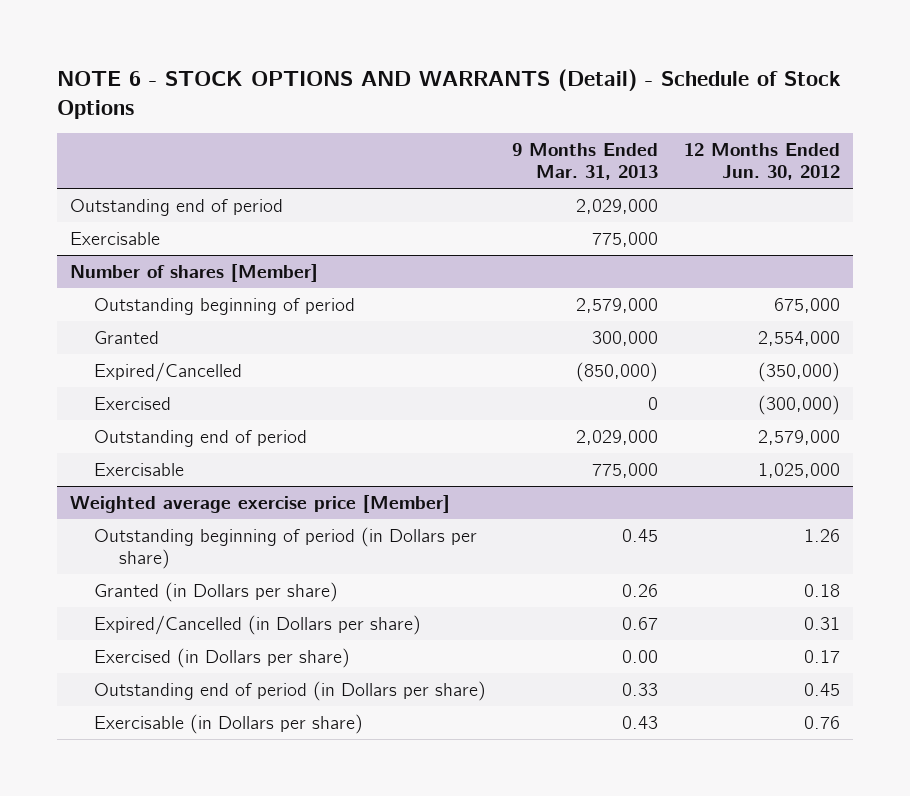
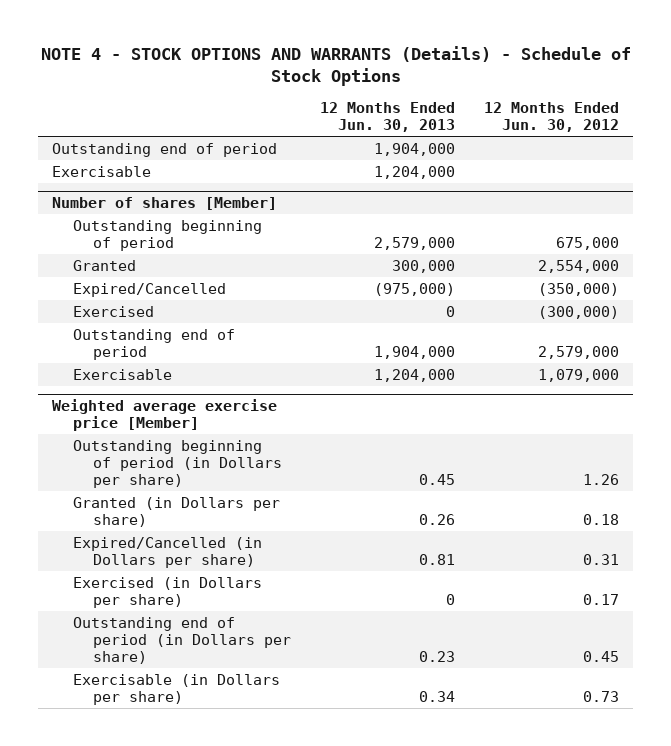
[56,68,841,119] NOTE 6 - STOCK OPTIONS AND WARRANTS (Detail) - Schedule of Stock Options -> [40,45,631,87] NOTE 4 - STOCK OPTIONS AND WARRANTS (Details) - Schedule of Stock Options
[512,143,659,181] 9 Months Ended Mar. 31, 2013 -> none
none -> [320,102,456,133] 12 Months Ended Jun. 30, 2013
[757,462,840,478] 1,025,000 -> [538,368,620,382] 1,079,000
[803,715,840,729] 0.76 -> [583,690,620,702] 0.73

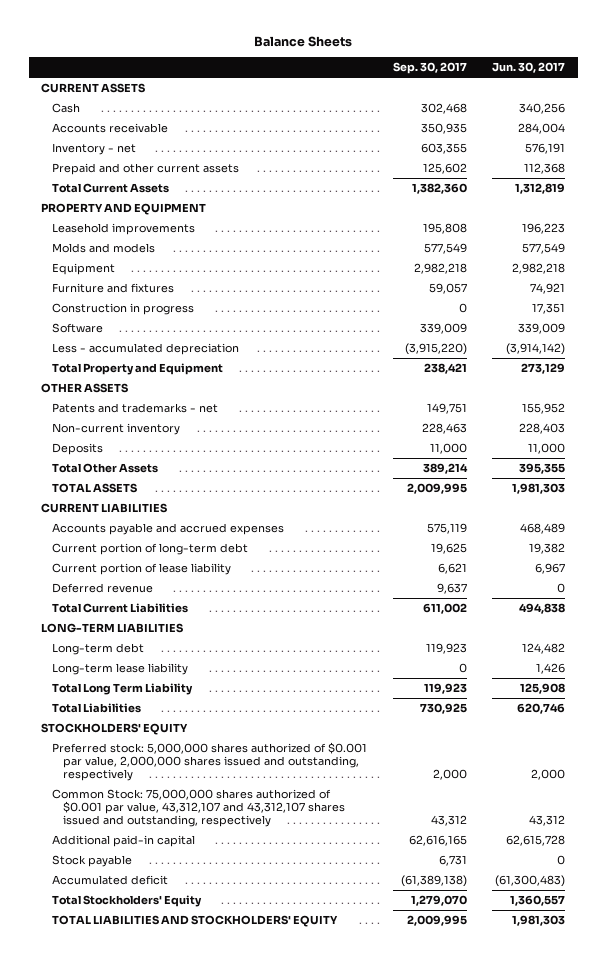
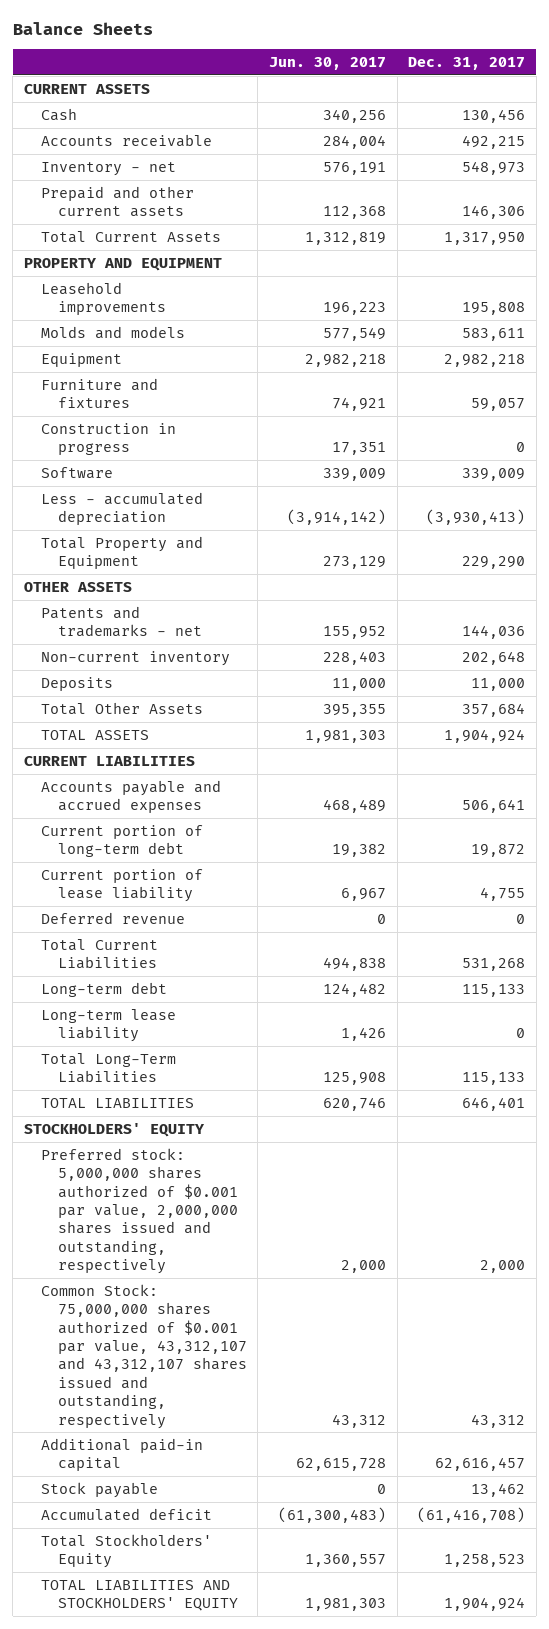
[392,62,467,75] Sep. 30, 2017 -> none
none -> [408,56,526,70] Dec. 31, 2017
[41,623,184,634] LONG-TERM LIABILITIES -> none
[52,683,194,696] Total Long Term Liability -> [40,1052,176,1084] Total Long-Term Liabilities
[52,703,142,714] Total Liabilities -> [40,1097,194,1108] TOTAL LIABILITIES

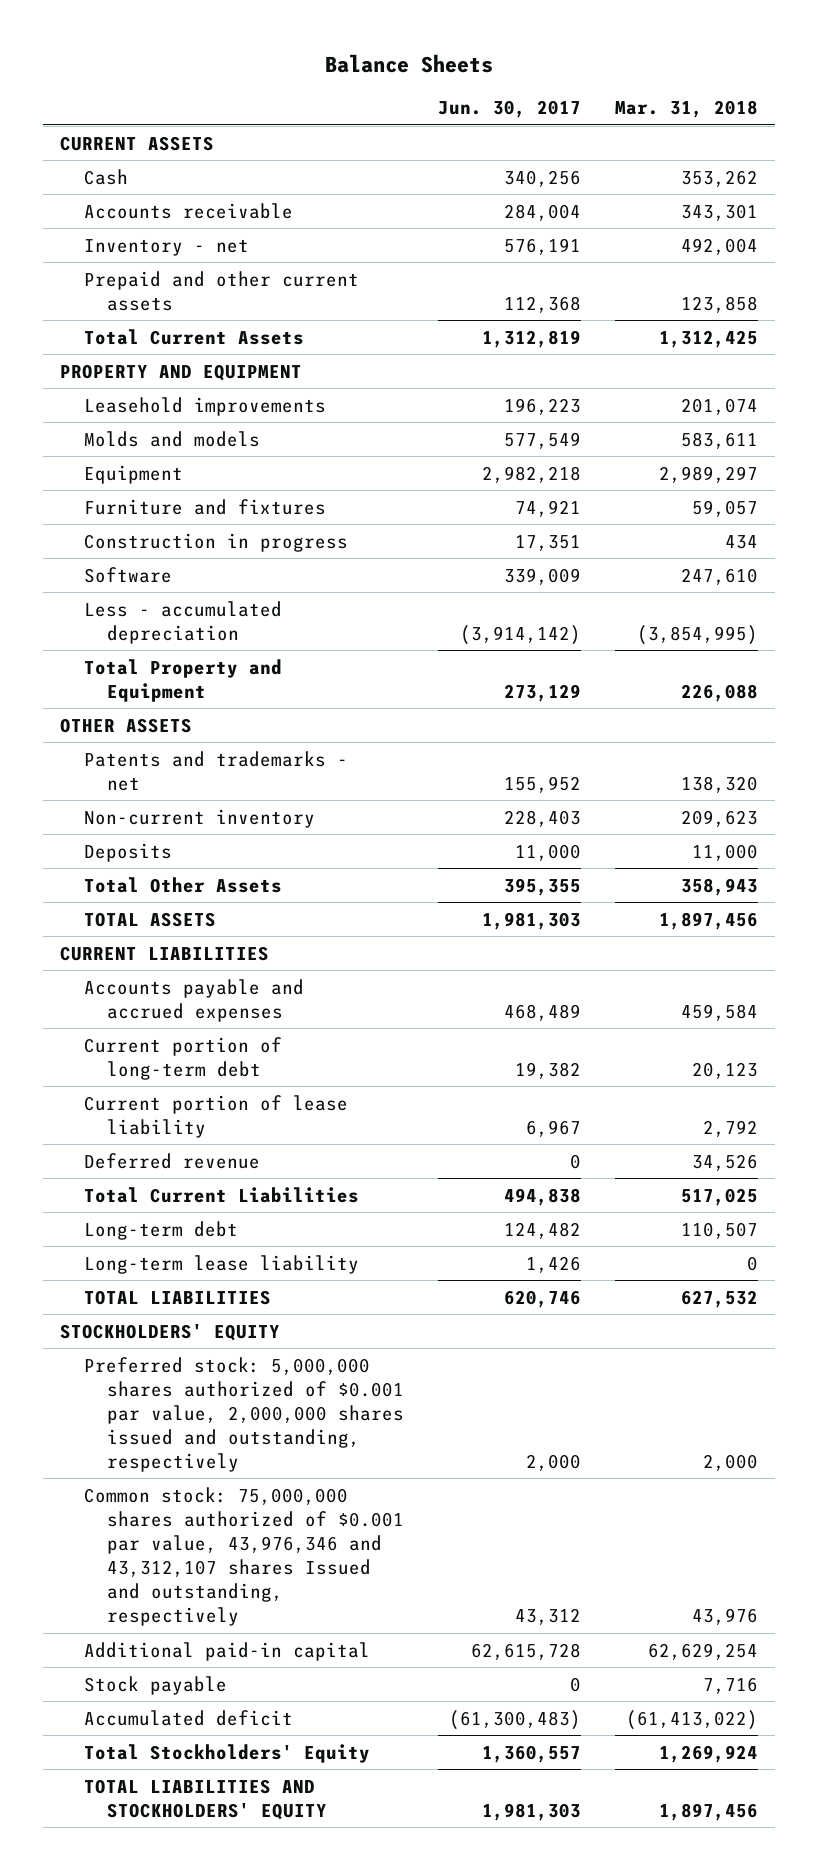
[408,56,526,70] Dec. 31, 2017 -> none
none -> [615,100,759,119] Mar. 31, 2018
[40,1052,176,1084] Total Long-Term Liabilities -> none
[40,1283,247,1429] Common Stock: 75,000,000 shares authorized of $0.001 par value, 43,312,107 and 43,312,107 shares issued and outstanding, respectively -> [83,1486,405,1626] Common stock: 75,000,000 shares authorized of $0.001 par value, 43,976,346 and 43,312,107 shares Issued and outstanding, respectively

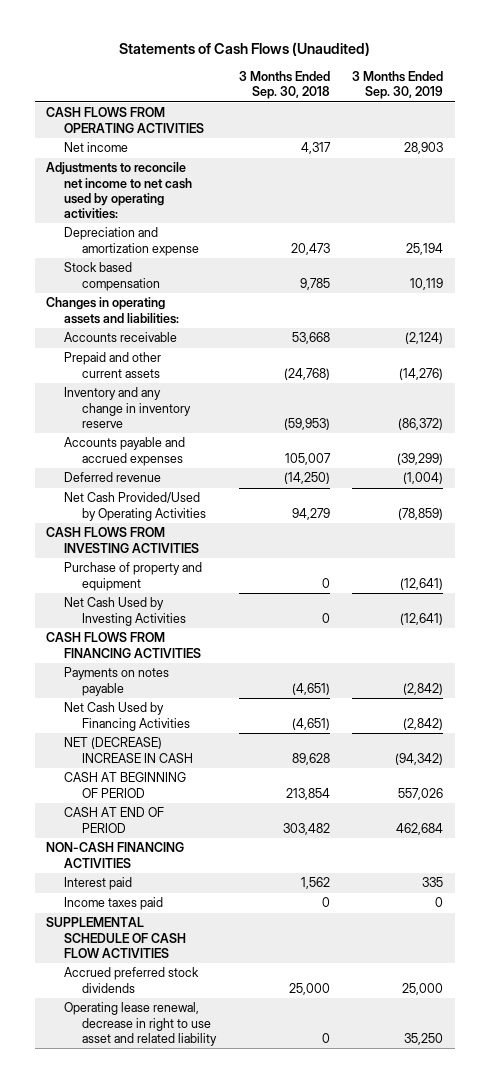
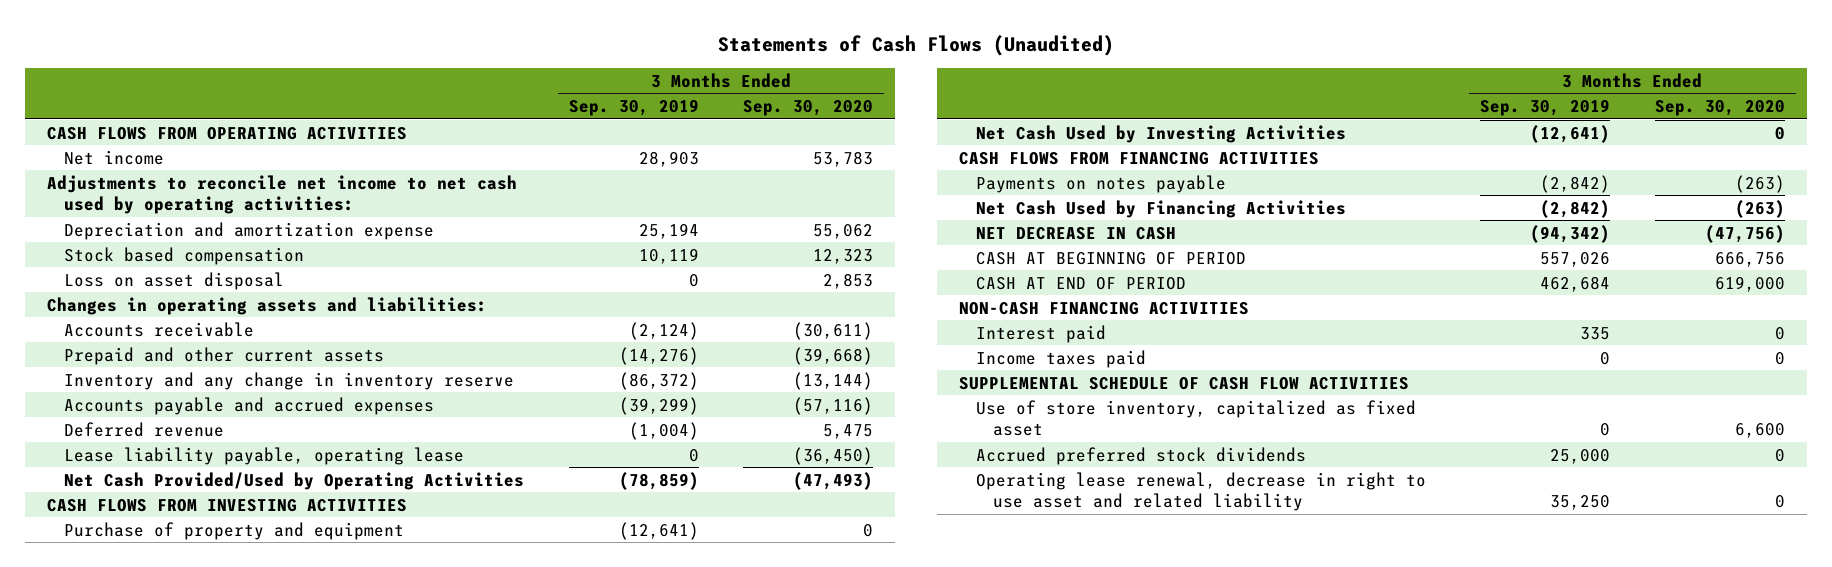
[238,71,330,100] 3 Months Ended Sep. 30, 2018 -> none
none -> [742,100,873,117] Sep. 30, 2020
none -> [64,271,285,290] Loss on asset disposal
none -> [64,446,465,465] Lease liability payable, operating lease
[64,737,193,763] NET (DECREASE) INCREASE IN CASH -> [976,226,1177,240] NET DECREASE IN CASH
none -> [976,399,1417,436] Use of store inventory, capitalized as fixed asset

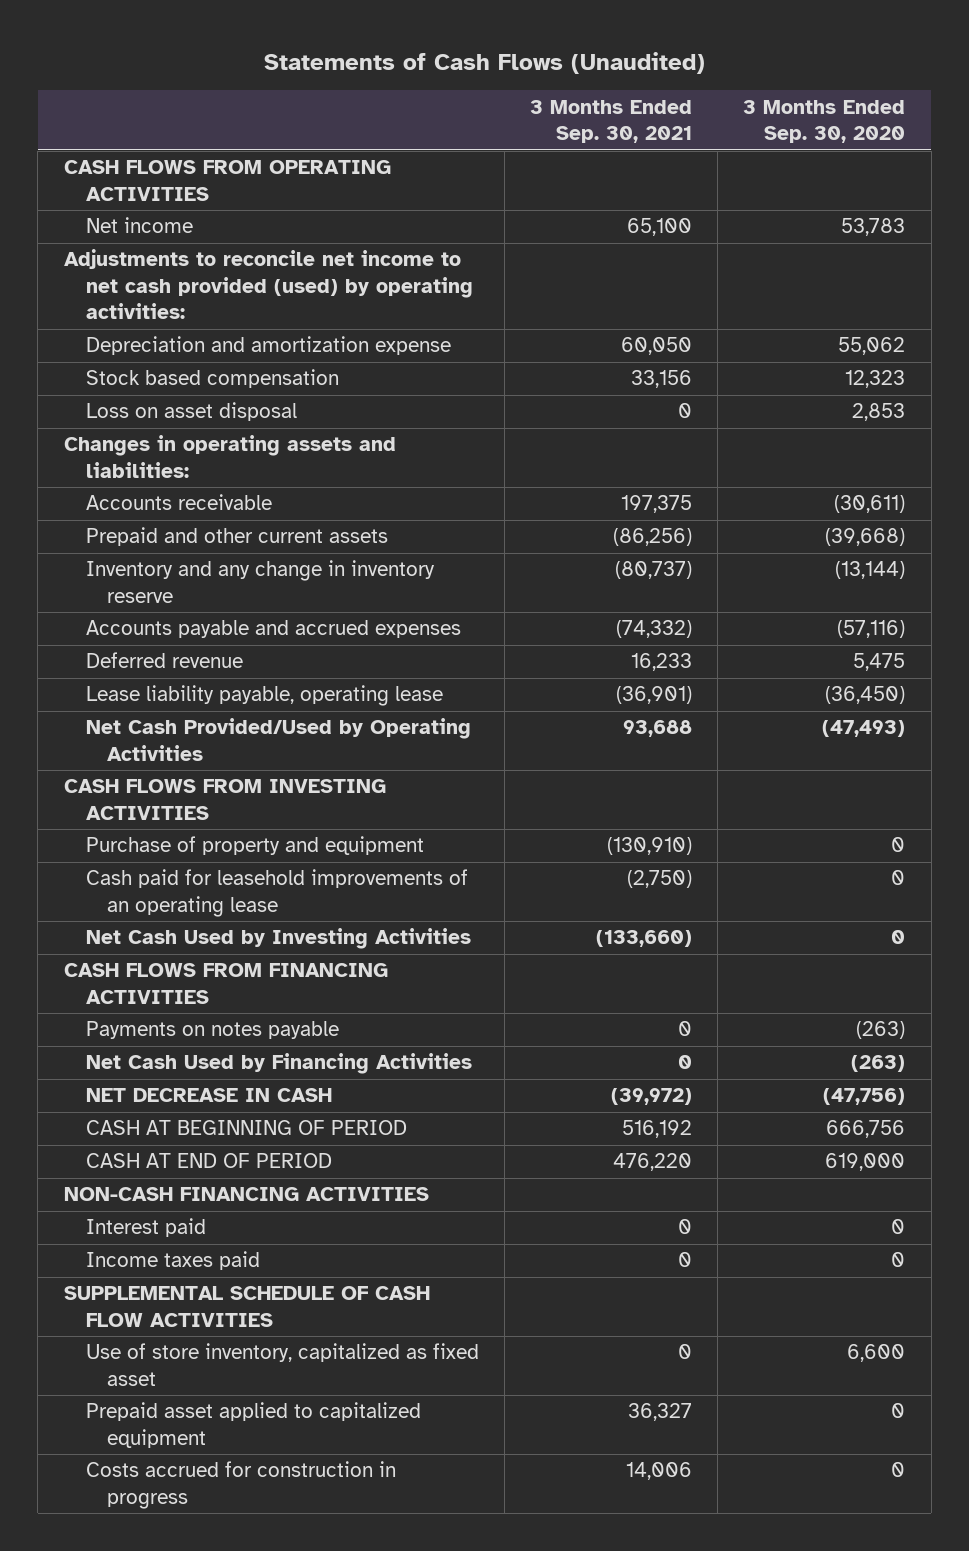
[568,99,699,117] Sep. 30, 2019 -> none
none -> [530,99,693,144] 3 Months Ended Sep. 30, 2021
[47,174,518,214] Adjustments to reconcile net income to net cash used by operating activities: -> [63,249,473,320] Adjustments to reconcile net income to net cash provided (used) by operating activities:
none -> [85,869,468,917] Cash paid for leasehold improvements of an operating lease
[976,446,1307,465] Accrued preferred stock dividends -> none
[976,471,1427,511] Operating lease renewal, decrease in right to use asset and related liability -> none
none -> [85,1402,421,1448] Prepaid asset applied to capitalized equipment
none -> [85,1461,396,1509] Costs accrued for construction in progress

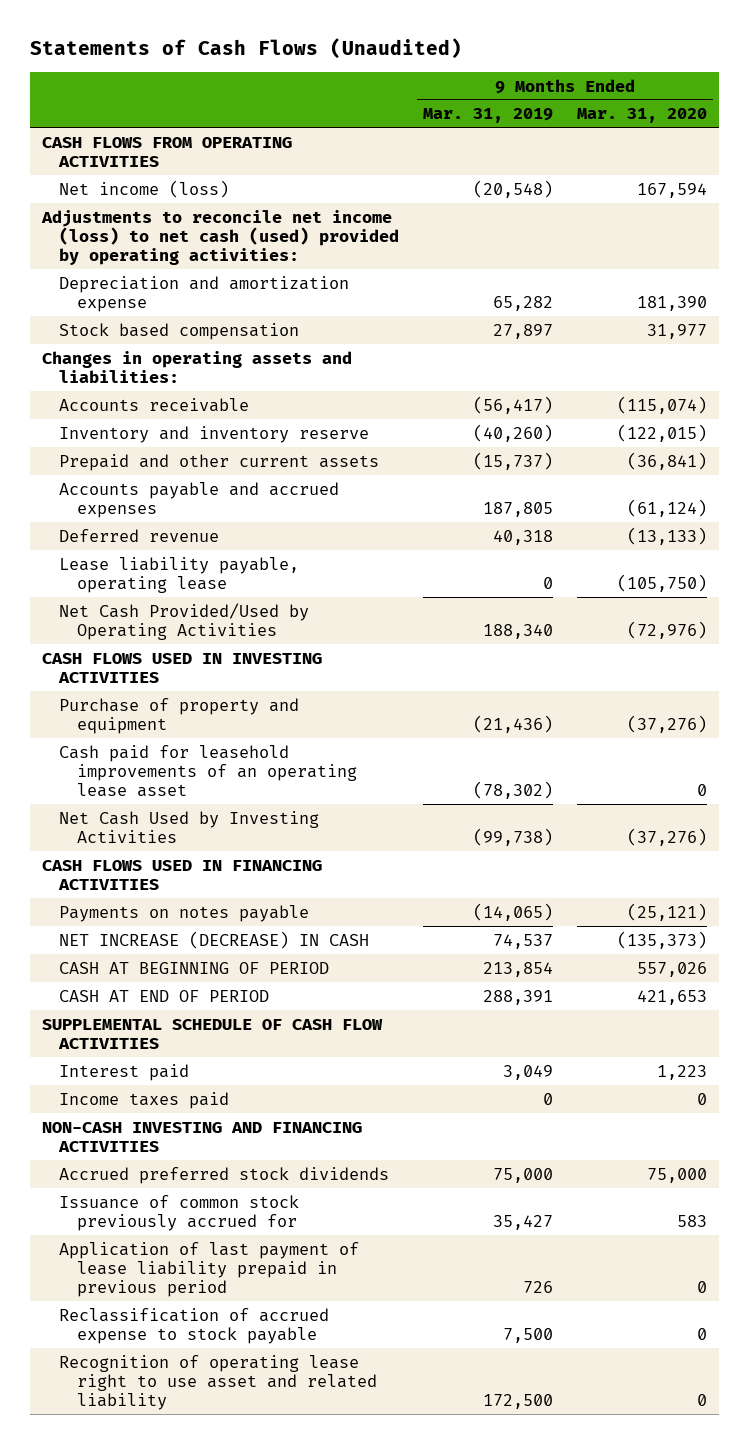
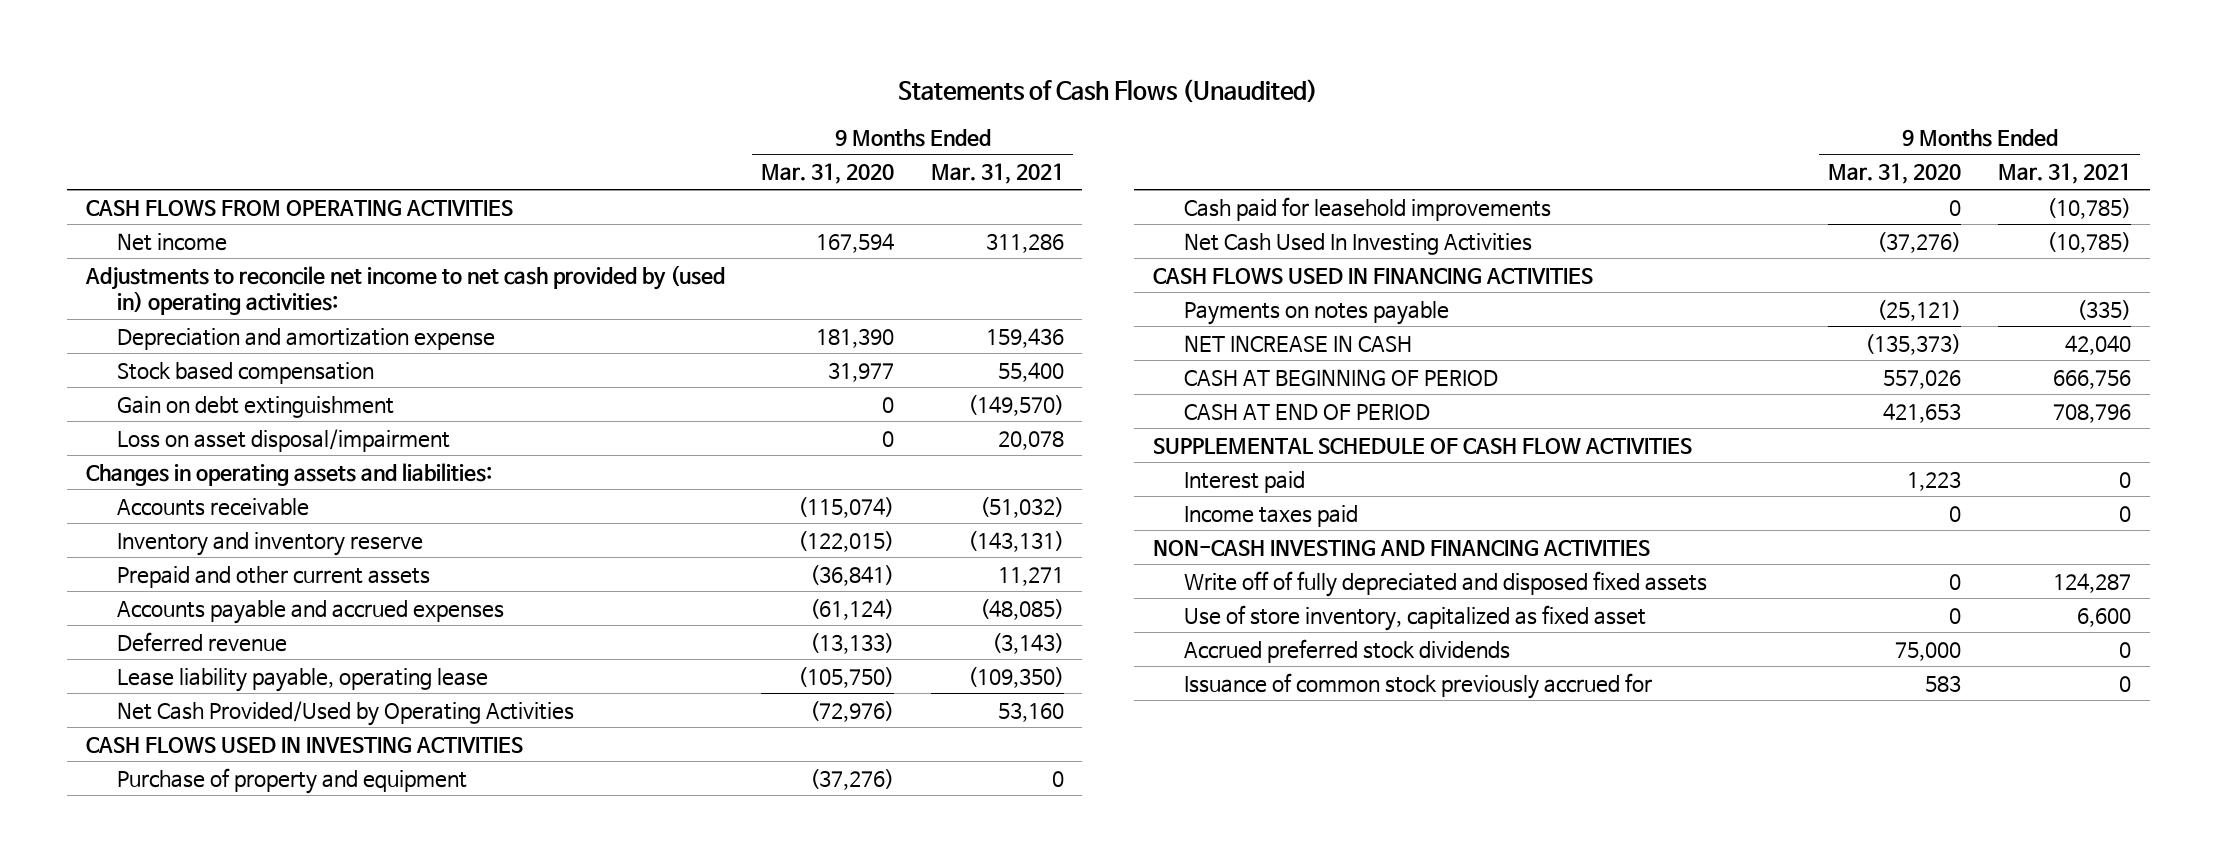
[423,108,554,124] Mar. 31, 2019 -> none
none -> [931,163,1065,185] Mar. 31, 2021
[59,179,230,198] Net income (loss) -> [117,232,228,251] Net income
[40,209,400,266] Adjustments to reconcile net income (loss) to net cash (used) provided by operating activities: -> [84,264,725,315] Adjustments to reconcile net income to net cash provided by (used in) operating activities:
none -> [117,395,395,418] Gain on debt extinguishment
none -> [117,428,451,452] Loss on asset disposal/impairment
[59,744,358,798] Cash paid for leasehold improvements of an operating lease asset -> [1184,196,1552,221] Cash paid for leasehold improvements
[59,810,320,844] Net Cash Used by Investing Activities -> [1184,232,1533,255] Net Cash Used In Investing Activities
[59,930,370,949] NET INCREASE (DECREASE) IN CASH -> [1184,334,1413,352] NET INCREASE IN CASH
none -> [1184,570,1708,597] Write off of fully depreciated and disposed fixed assets
none -> [1184,604,1647,631] Use of store inventory, capitalized as fixed asset
[59,1241,360,1298] Application of last payment of lease liability prepaid in previous period -> none
[59,1307,330,1345] Reclassification of accrued expense to stock payable -> none
[59,1354,378,1411] Recognition of operating lease right to use asset and related liability -> none

